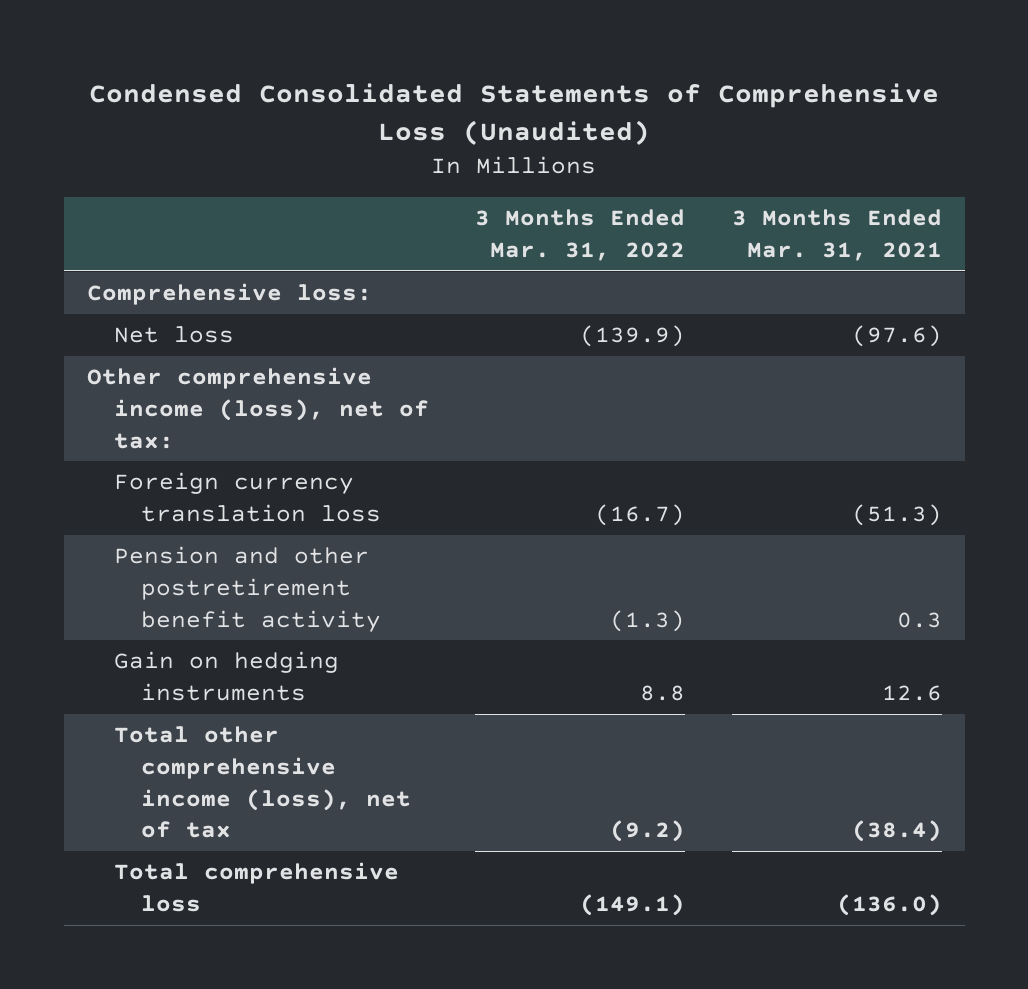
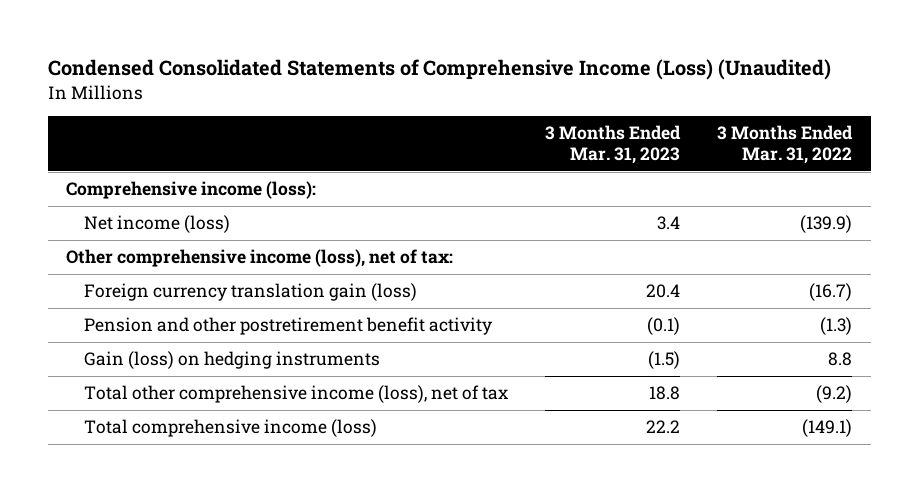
[89,82,940,145] Condensed Consolidated Statements of Comprehensive Loss (Unaudited) -> [47,59,831,81] Condensed Consolidated Statements of Comprehensive Income (Loss) (Unaudited)
[731,209,942,262] 3 Months Ended Mar. 31, 2021 -> none
none -> [545,125,682,164] 3 Months Ended Mar. 31, 2023
[86,283,372,306] Comprehensive loss: -> [66,181,317,200] Comprehensive income (loss):
[113,326,234,344] Net loss -> [83,215,230,234] Net income (loss)
[113,472,382,522] Foreign currency translation loss -> [83,283,417,302] Foreign currency translation gain (loss)
[113,651,339,701] Gain on hedging instruments -> [83,351,380,370] Gain (loss) on hedging instruments
[113,862,399,912] Total comprehensive loss -> [83,419,377,438] Total comprehensive income (loss)

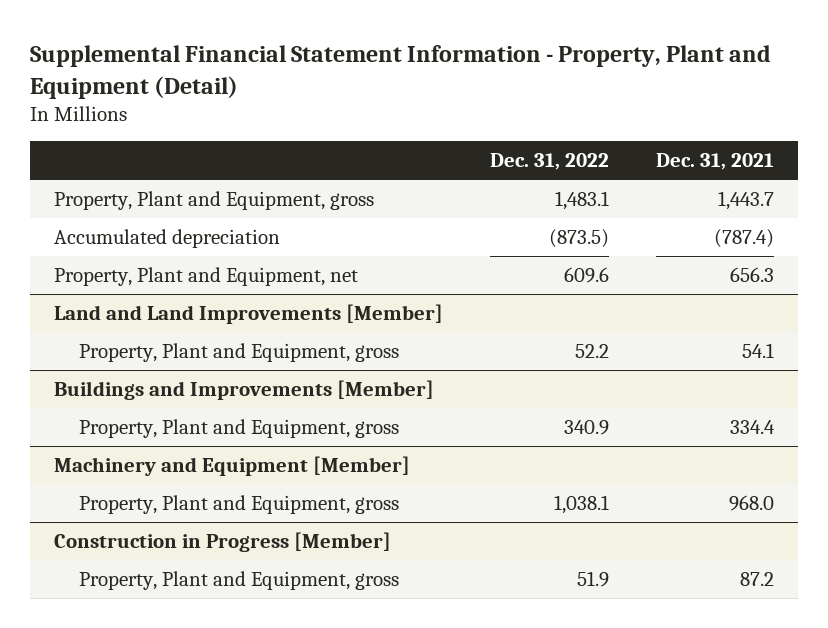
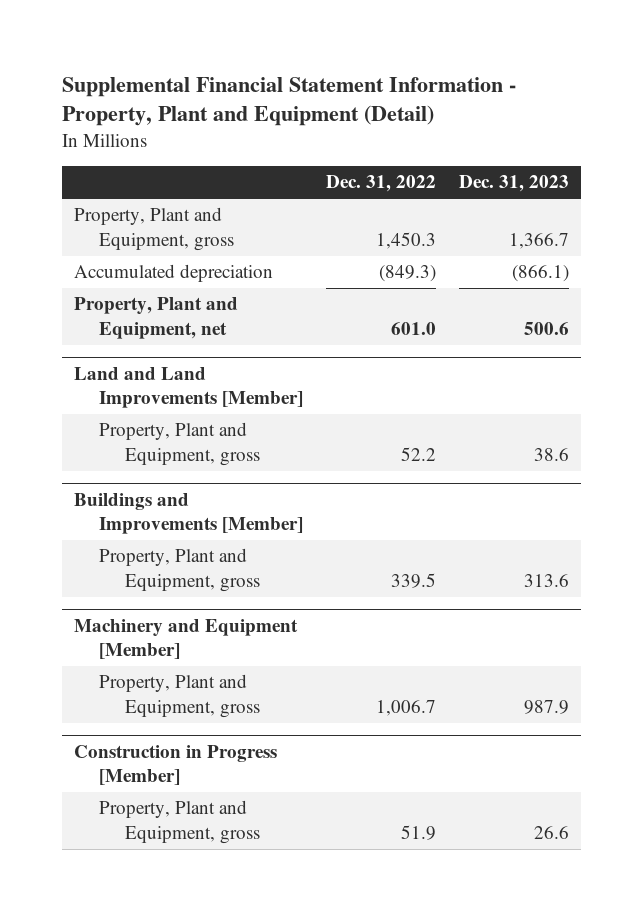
[656,153,775,171] Dec. 31, 2021 -> none
none -> [459,175,570,193] Dec. 31, 2023
[554,190,609,210] 1,483.1 -> [376,231,437,249] 1,450.3
[548,228,609,248] (873.5) -> [379,265,437,283] (849.3)
[563,266,609,283] 609.6 -> [391,321,437,335] 601.0
[563,419,609,435] 340.9 -> [391,572,437,588] 339.5
[553,494,609,514] 1,038.1 -> [376,699,437,716] 1,006.7

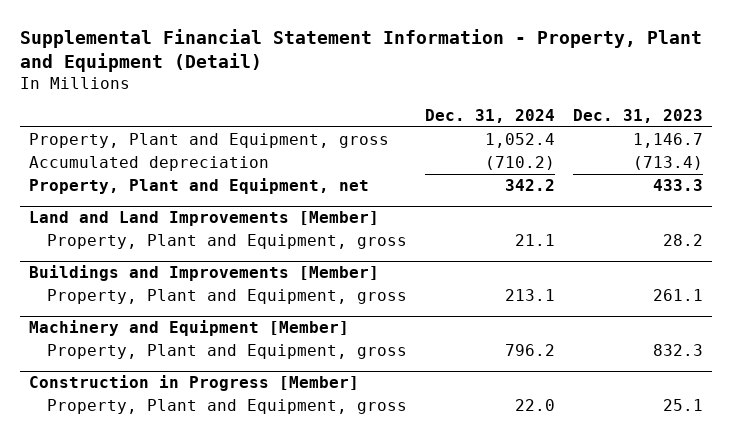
[326,175,437,193] Dec. 31, 2022 -> none
none -> [424,108,555,123] Dec. 31, 2024
[509,232,570,249] 1,366.7 -> [632,132,703,148] 1,146.7
[512,265,570,283] (866.1) -> [632,155,703,170] (713.4)
[524,321,570,335] 500.6 -> [652,178,703,191] 433.3
[534,447,570,461] 38.6 -> [662,233,703,246] 28.2
[524,573,570,587] 313.6 -> [652,288,703,301] 261.1
[524,699,570,714] 987.9 -> [652,343,703,356] 832.3
[534,825,570,839] 26.6 -> [662,398,703,411] 25.1

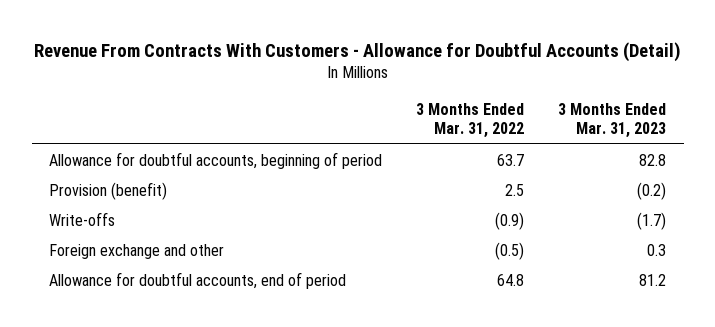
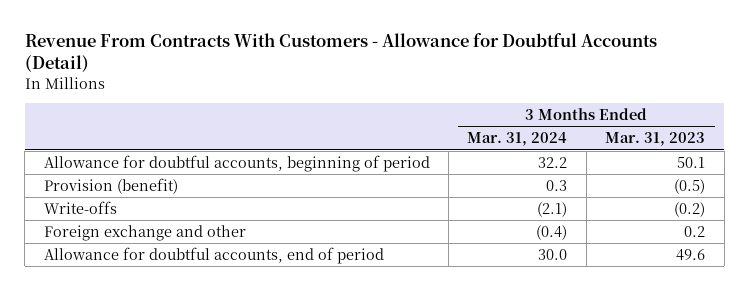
[416,103,525,139] 3 Months Ended Mar. 31, 2022 -> none
none -> [467,132,568,147] Mar. 31, 2024
[639,153,667,166] 82.8 -> [677,156,706,168] 50.1
[637,181,667,200] (0.2) -> [674,178,706,194] (0.5)
[637,211,667,230] (1.7) -> [674,201,706,217] (0.2)
[647,243,667,256] 0.3 -> [684,225,706,237] 0.2
[639,273,667,286] 81.2 -> [676,248,706,261] 49.6

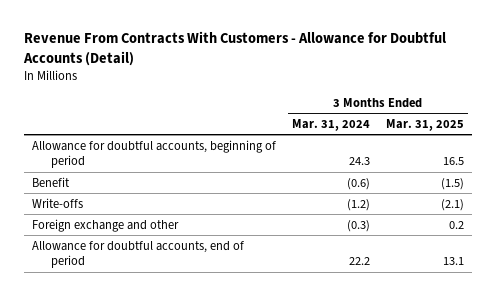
[605,132,706,147] Mar. 31, 2023 -> none
none -> [386,118,465,131] Mar. 31, 2025
[538,156,568,168] 32.2 -> [348,157,370,166] 24.3
[43,177,178,194] Provision (benefit) -> [31,176,70,187] Benefit
[546,179,568,191] 0.3 -> [346,177,370,190] (0.6)
[537,201,568,217] (2.1) -> [346,198,370,211] (1.2)
[536,224,568,240] (0.4) -> [346,219,370,232] (0.3)
[538,248,568,260] 30.0 -> [348,257,370,266] 22.2

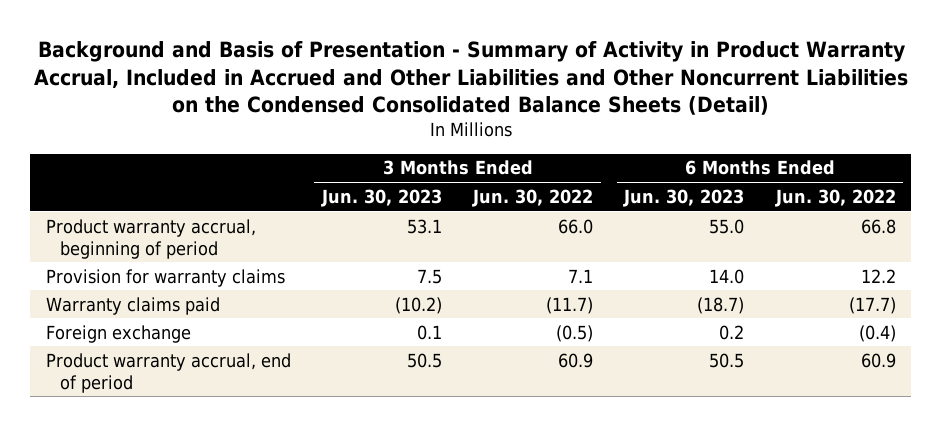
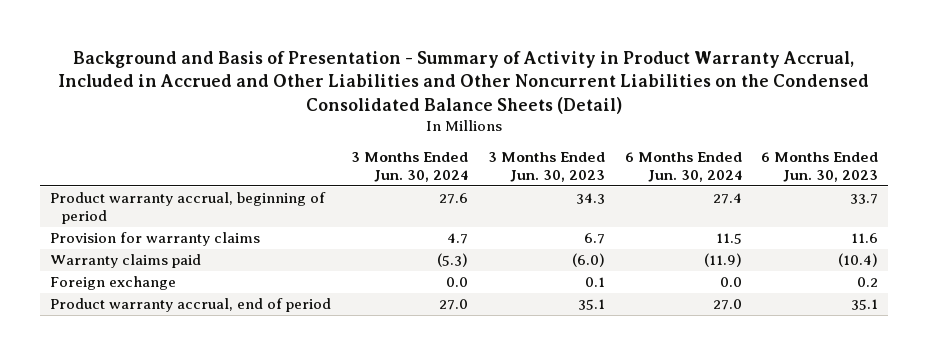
[472,188,594,207] Jun. 30, 2022 -> none
[774,188,896,207] Jun. 30, 2022 -> none
none -> [351,152,469,182] 3 Months Ended Jun. 30, 2024
none -> [624,152,742,182] 6 Months Ended Jun. 30, 2024
[406,218,442,234] 53.1 -> [575,193,605,205] 34.3
[709,218,745,234] 55.0 -> [850,194,879,205] 33.7
[416,268,442,284] 7.5 -> [583,233,605,245] 6.7
[709,268,745,284] 14.0 -> [851,233,879,244] 11.6
[394,296,442,314] (10.2) -> [571,253,605,268] (6.0)
[697,296,745,314] (18.7) -> [838,253,879,268] (10.4)
[406,352,442,368] 50.5 -> [577,299,605,311] 35.1
[709,352,745,368] 50.5 -> [851,299,879,311] 35.1

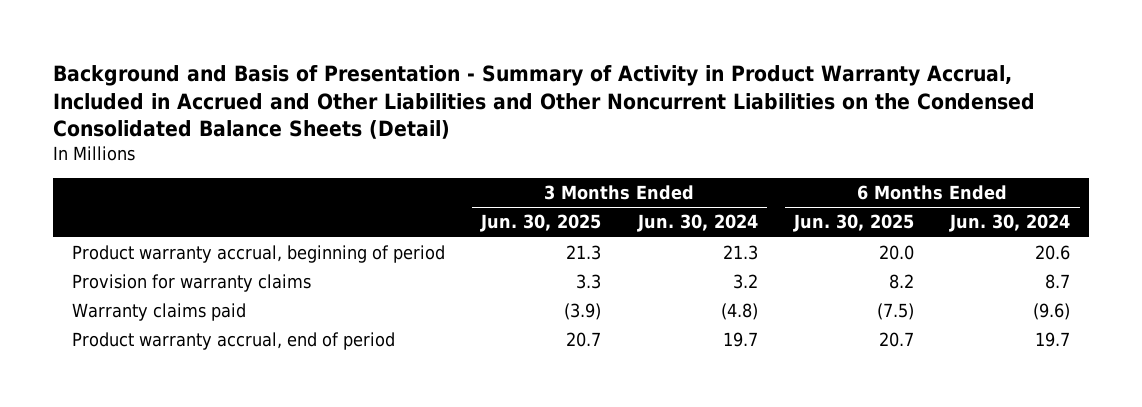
[487,152,605,182] 3 Months Ended Jun. 30, 2023 -> none
[761,152,879,182] 6 Months Ended Jun. 30, 2023 -> none
none -> [480,214,602,233] Jun. 30, 2025
none -> [792,214,914,233] Jun. 30, 2025
[50,276,177,291] Foreign exchange -> none
[439,193,469,205] 27.6 -> [722,245,758,261] 21.3
[712,193,742,205] 27.4 -> [1035,245,1071,261] 20.6
[447,233,469,245] 4.7 -> [732,274,758,290] 3.2
[715,233,742,245] 11.5 -> [1045,274,1071,290] 8.7
[437,253,469,268] (5.3) -> [720,303,758,321] (4.8)
[703,253,742,268] (11.9) -> [1033,303,1071,321] (9.6)
[439,299,469,311] 27.0 -> [722,332,758,348] 19.7
[712,299,742,311] 27.0 -> [1035,332,1071,348] 19.7

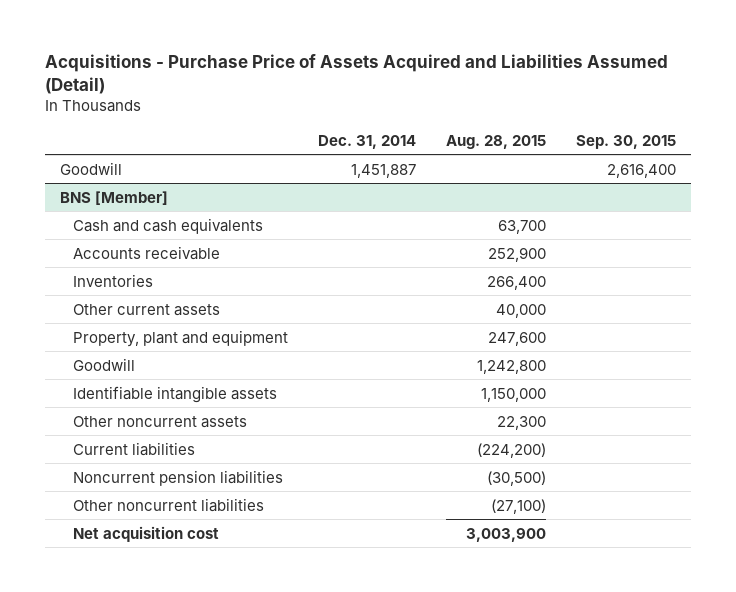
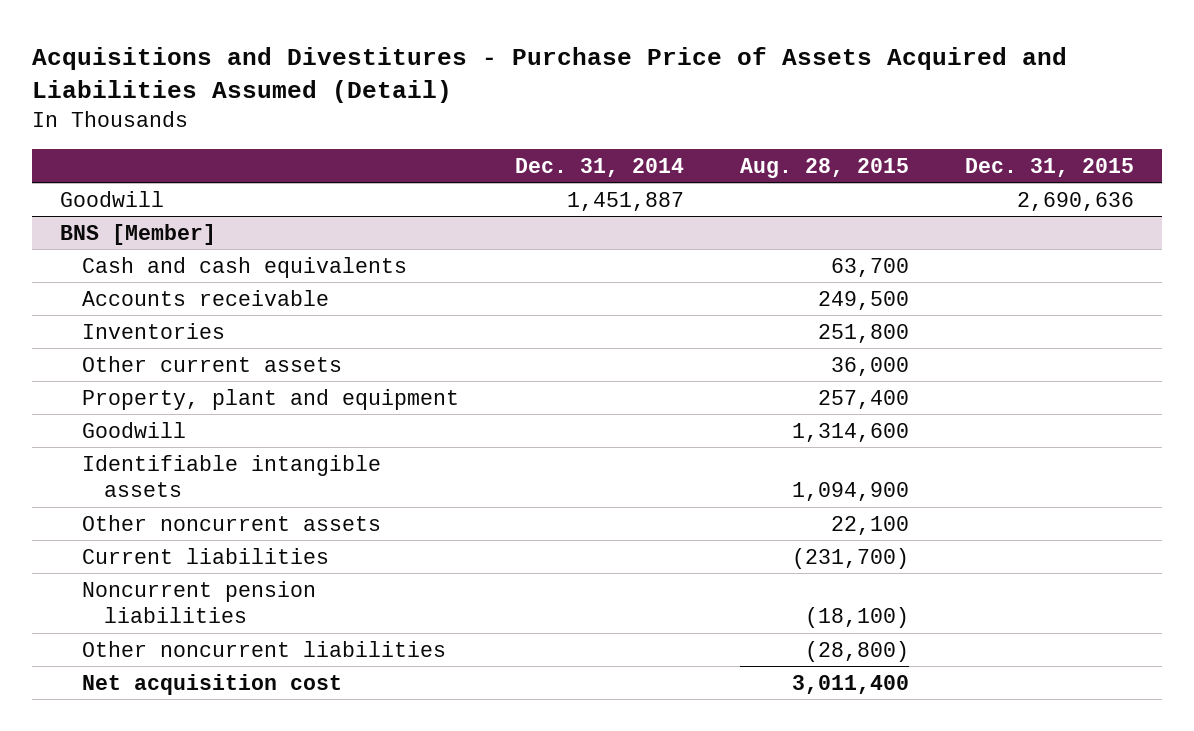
[44,53,668,95] Acquisitions - Purchase Price of Assets Acquired and Liabilities Assumed (Detail) -> [31,47,1067,104] Acquisitions and Divestitures - Purchase Price of Assets Acquired and Liabilities Assumed (Detail)
[576,134,677,149] Sep. 30, 2015 -> none
none -> [965,157,1135,177] Dec. 31, 2015
[488,246,547,262] 252,900 -> [818,290,910,310] 249,500
[487,275,547,290] 266,400 -> [818,323,910,343] 251,800
[496,303,547,318] 40,000 -> [831,356,910,376] 36,000
[488,331,547,346] 247,600 -> [818,389,910,409] 257,400
[477,359,547,374] 1,242,800 -> [792,422,910,442] 1,314,600
[481,387,547,402] 1,150,000 -> [792,482,910,502] 1,094,900
[497,415,547,430] 22,300 -> [831,515,910,535] 22,100
[477,442,547,458] (224,200) -> [792,547,910,569] (231,700)
[487,470,547,486] (30,500) -> [805,607,910,629] (18,100)
[491,498,547,514] (27,100) -> [805,640,910,662] (28,800)
[466,527,547,542] 3,003,900 -> [792,674,910,694] 3,011,400

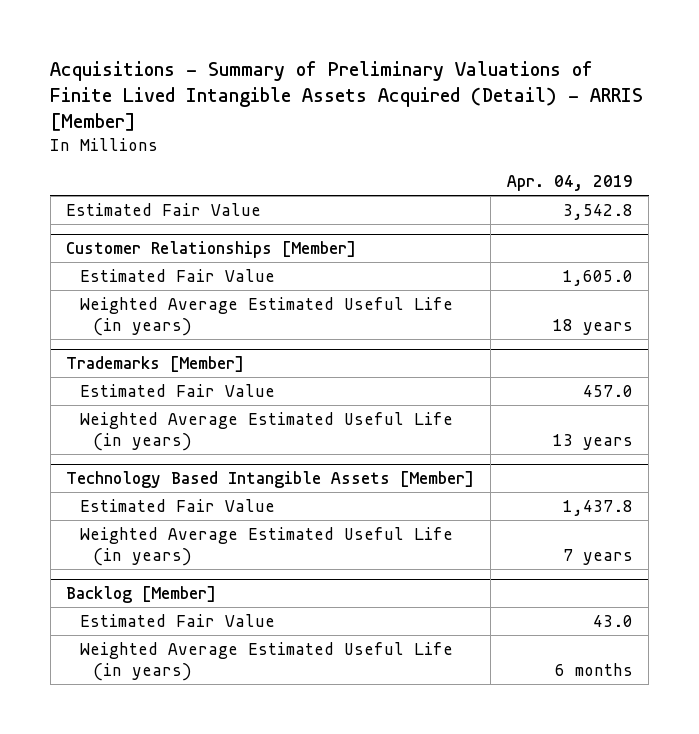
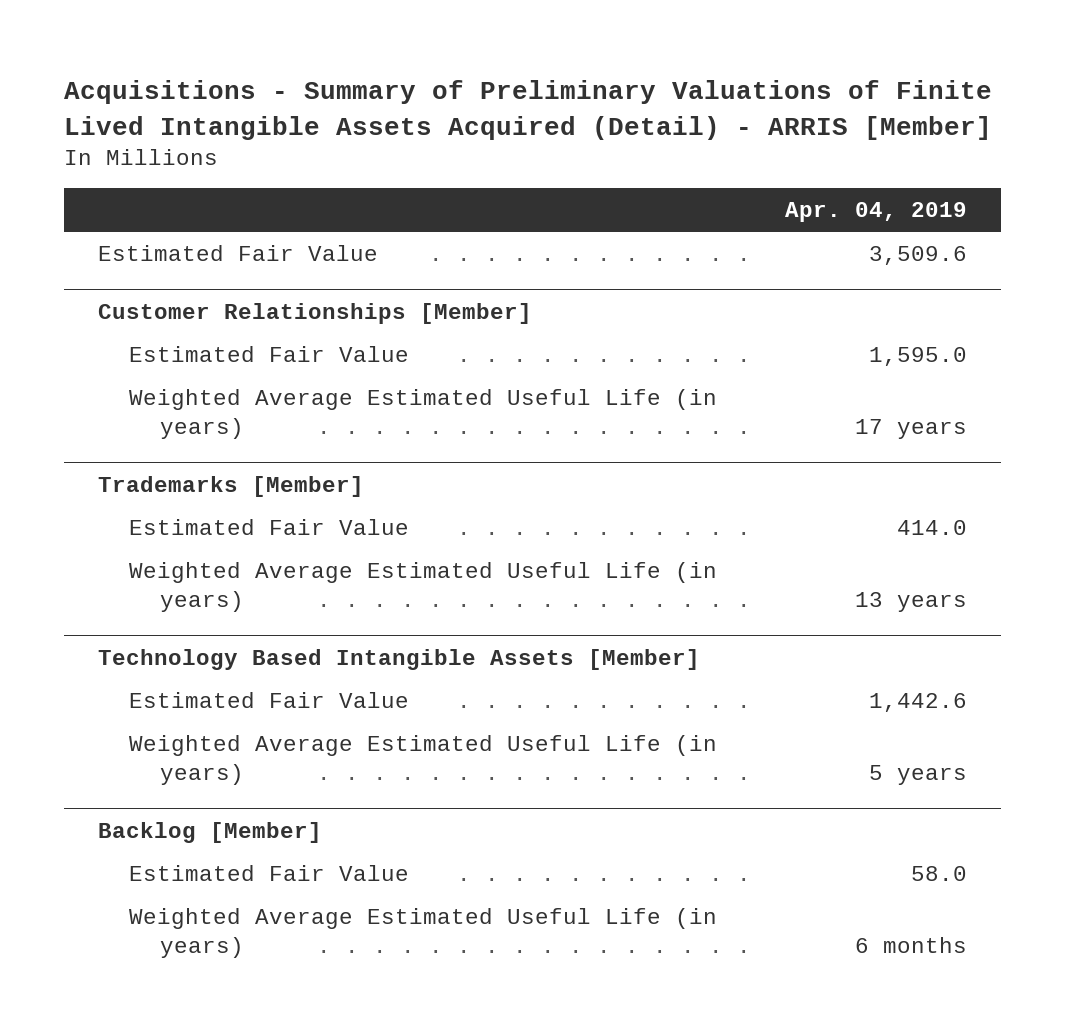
[562,203,633,220] 3,542.8 -> [868,246,967,266] 3,509.6
[562,269,633,286] 1,605.0 -> [868,347,967,367] 1,595.0
[552,319,633,336] 18 years -> [854,419,967,440] 17 years
[582,384,633,397] 457.0 -> [896,520,967,536] 414.0
[562,499,633,516] 1,437.8 -> [868,693,967,713] 1,442.6
[562,549,633,566] 7 years -> [868,765,967,786] 5 years
[592,614,633,627] 43.0 -> [910,866,967,882] 58.0

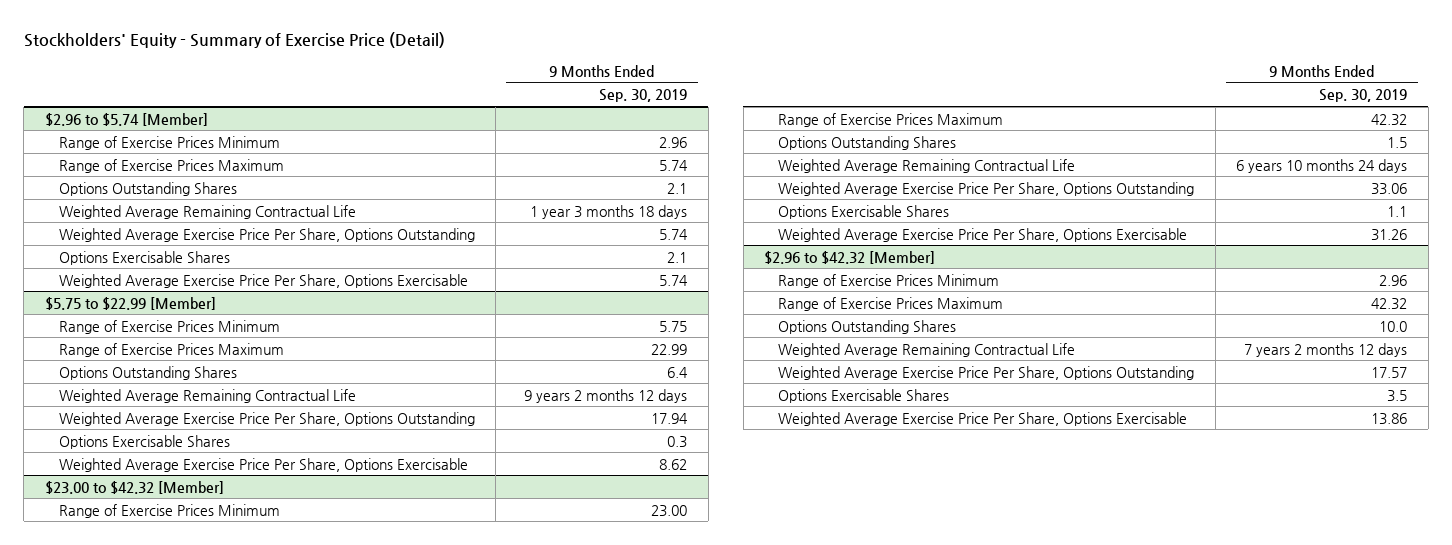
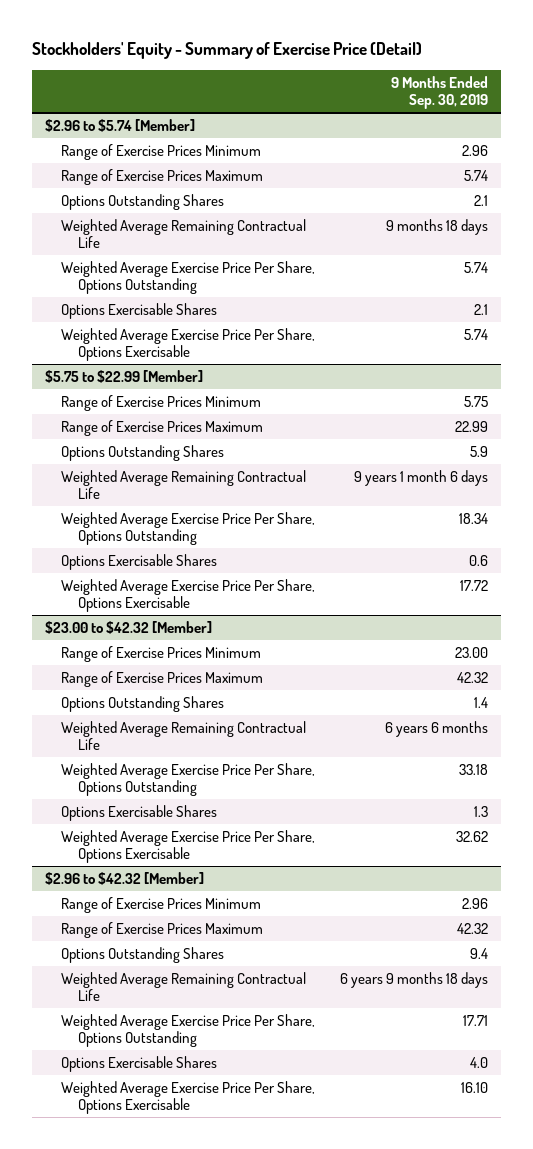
[530,204,688,219] 1 year 3 months 18 days -> [386,218,489,235] 9 months 18 days
[667,366,689,378] 6.4 -> [470,445,489,457] 5.9
[524,388,688,403] 9 years 2 months 12 days -> [354,469,489,486] 9 years 1 month 6 days
[651,412,689,424] 17.94 -> [459,512,489,524] 18.34
[667,435,688,448] 0.3 -> [469,554,489,566] 0.6
[659,458,688,470] 8.62 -> [460,579,489,591] 17.72
[1387,136,1408,148] 1.5 -> [474,696,489,708] 1.4
[1236,158,1408,173] 6 years 10 months 24 days -> [385,720,489,737] 6 years 6 months
[1371,182,1408,195] 33.06 -> [459,763,489,775] 33.18
[1387,205,1408,217] 1.1 -> [474,805,489,817] 1.3
[1371,228,1408,241] 31.26 -> [456,830,489,842] 32.62
[1379,320,1408,332] 10.0 -> [470,947,489,959] 9.4
[1244,342,1408,357] 7 years 2 months 12 days -> [340,971,489,988] 6 years 9 months 18 days
[1371,366,1408,378] 17.57 -> [463,1014,489,1026] 17.71
[1387,389,1408,402] 3.5 -> [470,1056,489,1068] 4.0
[1371,412,1408,425] 13.86 -> [461,1081,489,1093] 16.10

